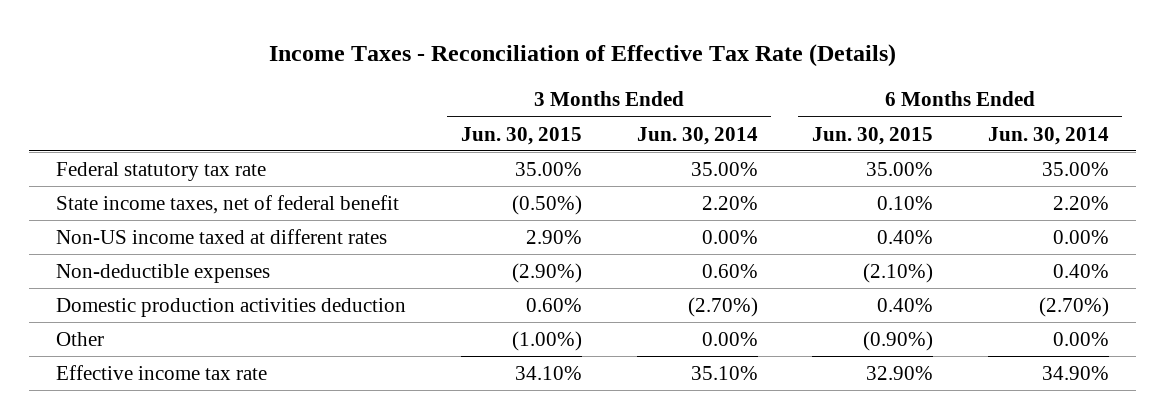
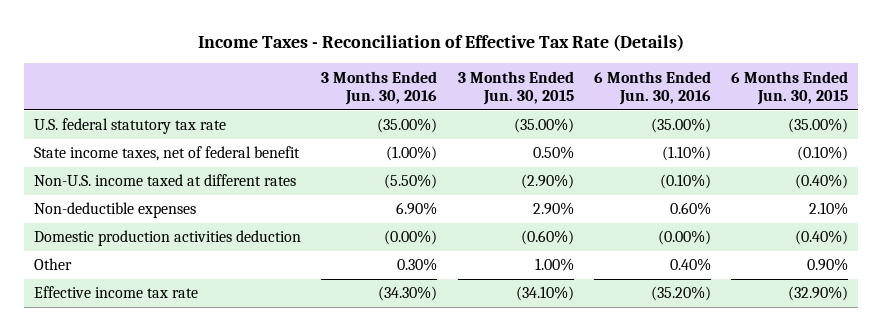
[636,126,758,145] Jun. 30, 2014 -> none
[987,126,1109,145] Jun. 30, 2014 -> none
none -> [321,70,438,105] 3 Months Ended Jun. 30, 2016
none -> [593,70,711,105] 6 Months Ended Jun. 30, 2016
[56,161,267,181] Federal statutory tax rate -> [33,118,226,135] U.S. federal statutory tax rate
[514,161,582,176] 35.00% -> [513,118,574,134] (35.00%)
[866,161,934,176] 35.00% -> [788,118,849,134] (35.00%)
[511,194,582,215] (0.50%) -> [532,146,574,160] 0.50%
[877,195,934,210] 0.10% -> [797,146,849,162] (0.10%)
[56,228,388,244] Non-US income taxed at different rates -> [33,174,296,187] Non-U.S. income taxed at different rates
[525,229,582,244] 2.90% -> [520,174,574,190] (2.90%)
[877,229,934,244] 0.40% -> [795,174,849,190] (0.40%)
[511,262,582,283] (2.90%) -> [532,202,574,216] 2.90%
[863,262,934,283] (2.10%) -> [809,202,849,216] 2.10%
[525,297,582,312] 0.60% -> [520,230,574,246] (0.60%)
[877,297,934,312] 0.40% -> [795,230,849,246] (0.40%)
[511,330,582,351] (1.00%) -> [534,258,574,272] 1.00%
[863,330,934,351] (0.90%) -> [807,258,849,272] 0.90%
[514,365,582,380] 34.10% -> [515,286,574,302] (34.10%)
[866,365,934,380] 32.90% -> [788,286,849,302] (32.90%)

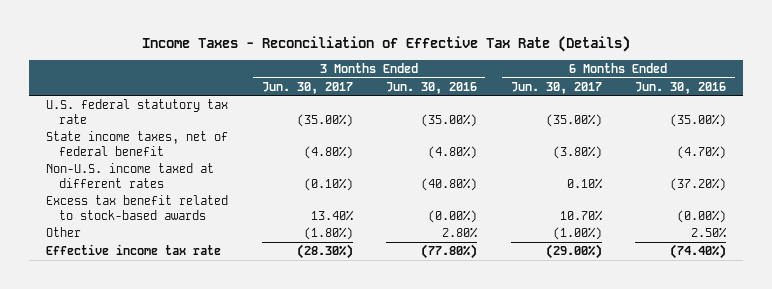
[457,70,574,105] 3 Months Ended Jun. 30, 2015 -> none
[731,70,849,105] 6 Months Ended Jun. 30, 2015 -> none
none -> [261,81,353,94] Jun. 30, 2017
none -> [510,81,602,94] Jun. 30, 2017
[33,202,196,219] Non-deductible expenses -> none
[33,230,301,247] Domestic production activities deduction -> none
[386,146,438,162] (1.00%) -> [428,145,478,159] (4.80%)
[661,146,711,162] (1.10%) -> [677,145,727,159] (4.70%)
[384,174,438,190] (5.50%) -> [421,177,478,191] (40.80%)
[659,174,711,190] (0.10%) -> [670,177,727,191] (37.20%)
none -> [46,195,229,220] Excess tax benefit related to stock-based awards
[397,258,438,272] 0.30% -> [442,227,479,239] 2.80%
[669,258,711,272] 0.40% -> [691,227,728,239] 2.50%
[378,286,438,302] (34.30%) -> [421,244,478,260] (77.80%)
[650,286,711,302] (35.20%) -> [670,244,727,260] (74.40%)

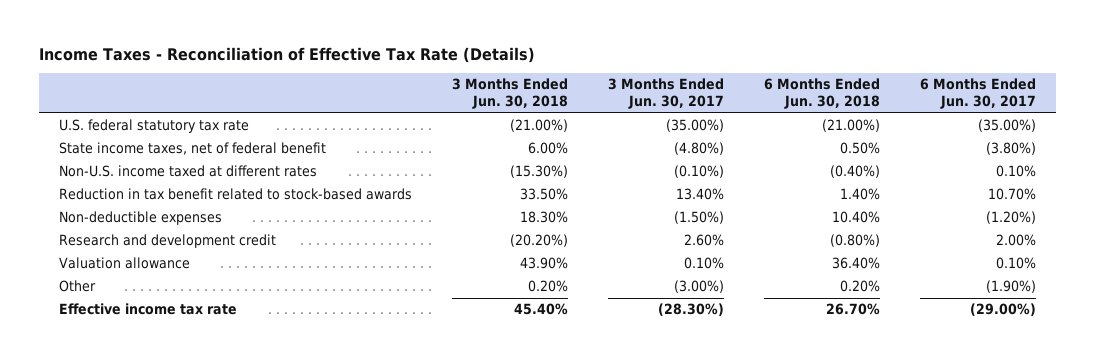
[386,81,478,94] Jun. 30, 2016 -> none
[635,81,727,94] Jun. 30, 2016 -> none
none -> [452,78,569,110] 3 Months Ended Jun. 30, 2018
none -> [764,78,881,110] 6 Months Ended Jun. 30, 2018
[46,195,229,220] Excess tax benefit related to stock-based awards -> [59,188,413,201] Reduction in tax benefit related to stock-based awards
none -> [59,211,223,226] Non-deductible expenses
none -> [59,234,277,249] Research and development credit
none -> [59,257,191,270] Valuation allowance
[303,227,353,241] (1.80%) -> [674,280,725,294] (3.00%)
[552,227,602,241] (1.00%) -> [986,280,1037,294] (1.90%)

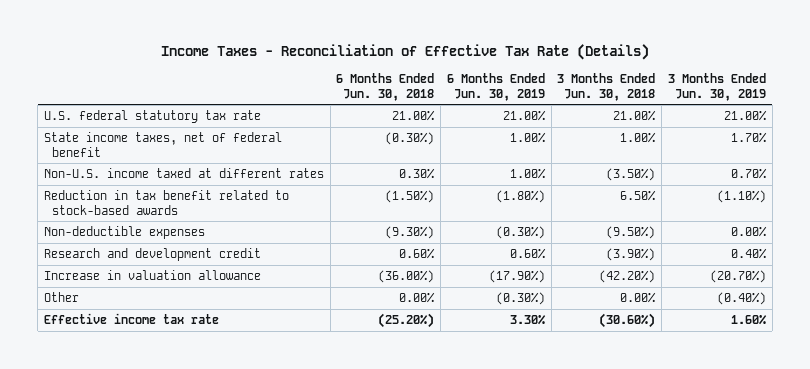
[608,78,725,110] 3 Months Ended Jun. 30, 2017 -> none
[920,78,1037,110] 6 Months Ended Jun. 30, 2017 -> none
none -> [446,73,545,101] 6 Months Ended Jun. 30, 2019
none -> [667,73,766,101] 3 Months Ended Jun. 30, 2019
[510,119,569,133] (21.00%) -> [613,110,657,122] 21.00%
[822,119,881,133] (21.00%) -> [392,110,436,122] 21.00%
[528,142,569,155] 6.00% -> [620,132,657,144] 1.00%
[840,142,881,155] 0.50% -> [385,132,435,146] (0.30%)
[510,165,569,179] (15.30%) -> [606,168,656,182] (3.50%)
[830,165,881,179] (0.40%) -> [399,168,436,180] 0.30%
[520,188,569,201] 33.50% -> [620,190,657,202] 6.50%
[840,188,881,201] 1.40% -> [385,190,435,204] (1.50%)
[520,211,569,224] 18.30% -> [606,226,656,240] (9.50%)
[832,211,881,224] 10.40% -> [385,226,435,240] (9.30%)
[510,234,569,248] (20.20%) -> [606,248,656,262] (3.90%)
[830,234,881,248] (0.80%) -> [399,248,436,260] 0.60%
[59,257,191,270] Valuation allowance -> [43,270,261,281] Increase in valuation allowance
[520,257,569,270] 43.90% -> [599,270,656,284] (42.20%)
[832,257,881,270] 36.40% -> [378,270,435,284] (36.00%)
[528,280,569,293] 0.20% -> [620,292,657,304] 0.00%
[840,280,881,293] 0.20% -> [399,292,436,304] 0.00%
[514,303,569,316] 45.40% -> [599,313,656,329] (30.60%)
[826,303,881,316] 26.70% -> [378,313,435,329] (25.20%)

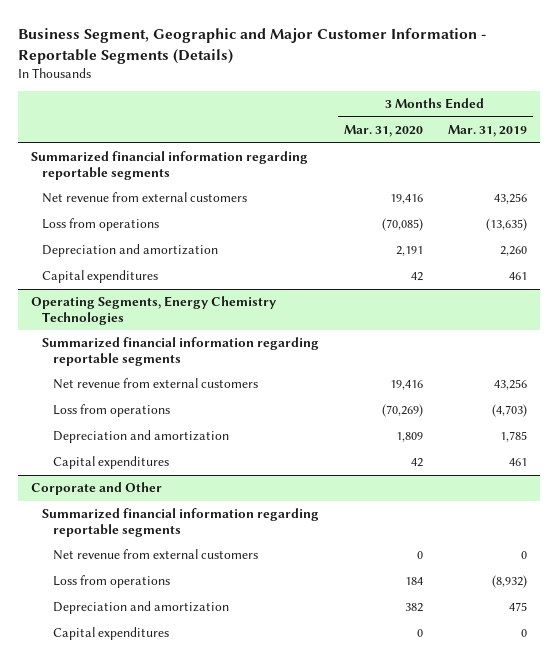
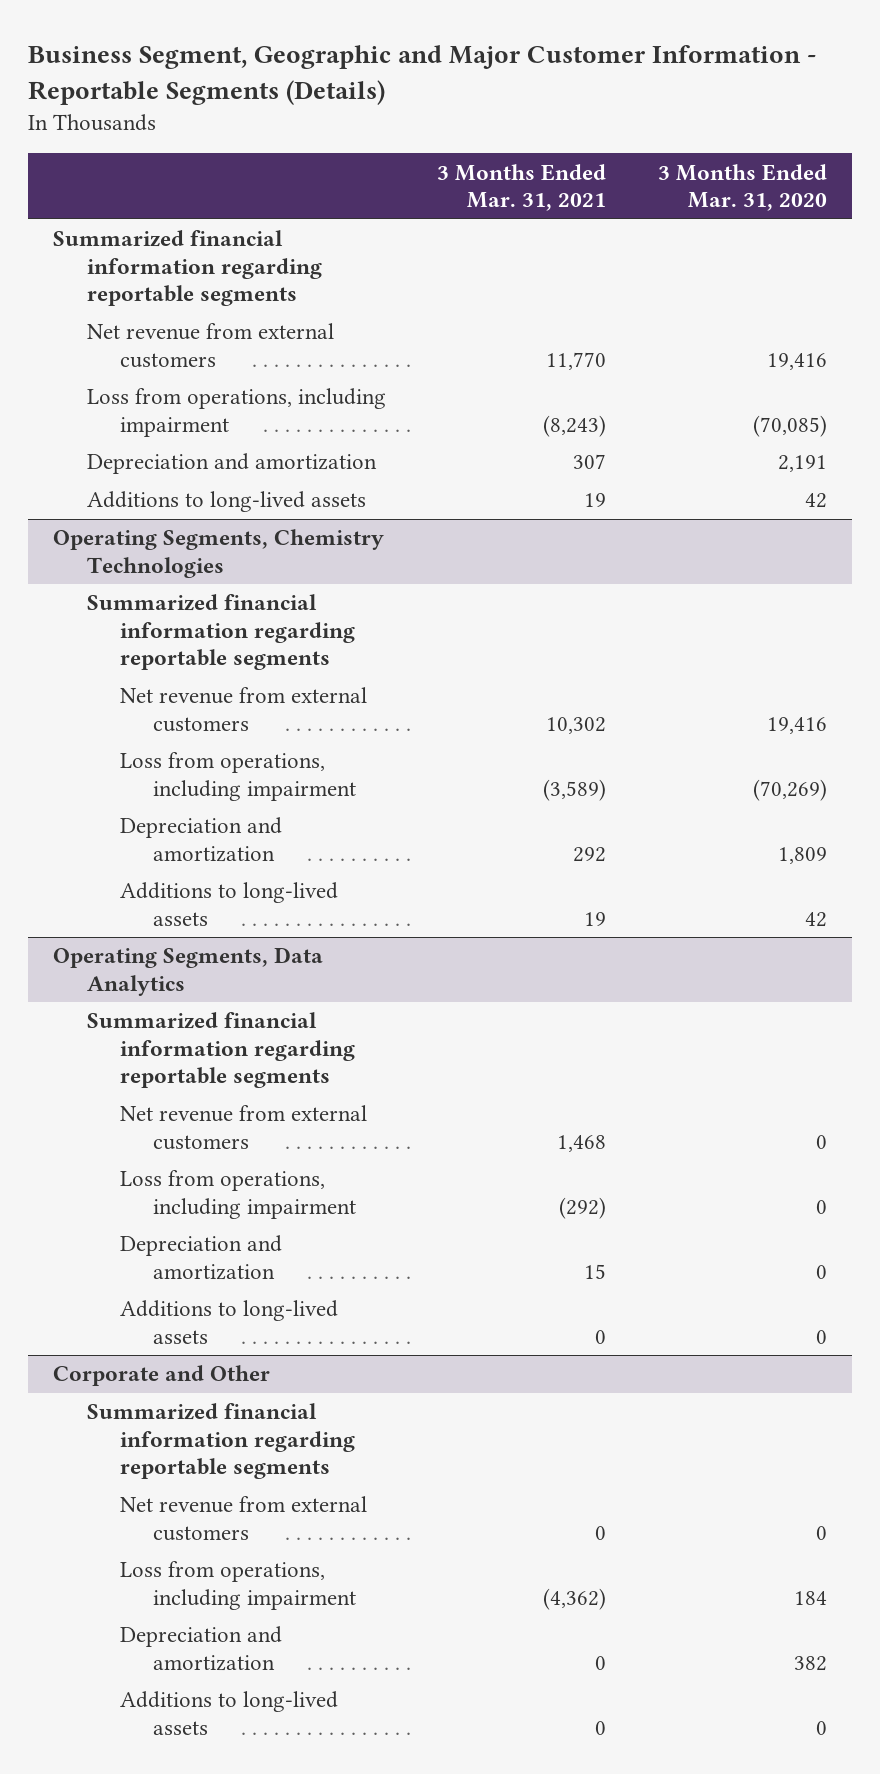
[448,125,528,138] Mar. 31, 2019 -> none
none -> [437,163,607,212] 3 Months Ended Mar. 31, 2021
[41,218,159,232] Loss from operations -> [86,388,386,437] Loss from operations, including impairment
[41,270,158,284] Capital expenditures -> none
none -> [86,491,366,513] Additions to long-lived assets
[30,296,276,325] Operating Segments, Energy Chemistry Technologies -> [53,529,385,578] Operating Segments, Chemistry Technologies
[53,404,171,418] Loss from operations -> [119,752,357,801] Loss from operations, including impairment
[53,456,170,470] Capital expenditures -> none
none -> [119,882,338,926] Additions to long-lived assets
none -> [53,947,324,996] Operating Segments, Data Analytics
none -> [86,1012,355,1089] Summarized financial information regarding reportable segments
none -> [119,1105,367,1150] Net revenue from external customers
none -> [119,1170,357,1219] Loss from operations, including impairment
none -> [119,1235,282,1280] Depreciation and amortization
none -> [119,1300,338,1344] Additions to long-lived assets
[53,575,171,589] Loss from operations -> [119,1561,357,1610] Loss from operations, including impairment
[53,627,170,641] Capital expenditures -> none
none -> [119,1691,338,1735] Additions to long-lived assets

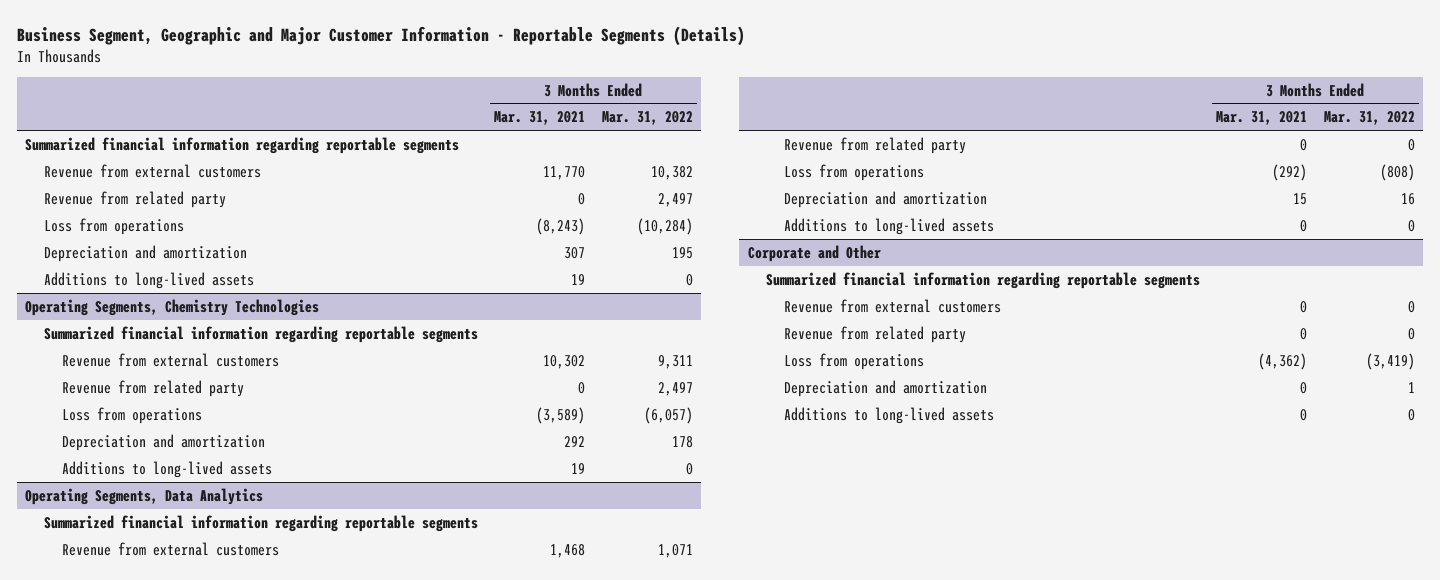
[657,163,827,212] 3 Months Ended Mar. 31, 2020 -> none
none -> [601,111,693,126] Mar. 31, 2022
[86,323,334,368] Net revenue from external customers -> [43,163,261,178] Revenue from external customers
none -> [43,190,226,208] Revenue from related party
[86,388,386,437] Loss from operations, including impairment -> [43,217,184,235] Loss from operations
[119,687,367,732] Net revenue from external customers -> [62,352,280,367] Revenue from external customers
none -> [62,379,245,397] Revenue from related party
[119,752,357,801] Loss from operations, including impairment -> [62,406,203,424] Loss from operations
[119,1105,367,1150] Net revenue from external customers -> [62,541,280,556] Revenue from external customers
none -> [784,136,967,154] Revenue from related party
[119,1170,357,1219] Loss from operations, including impairment -> [784,163,925,181] Loss from operations
[119,1496,367,1541] Net revenue from external customers -> [784,298,1002,313] Revenue from external customers
none -> [784,325,967,343] Revenue from related party
[119,1561,357,1610] Loss from operations, including impairment -> [784,352,925,370] Loss from operations

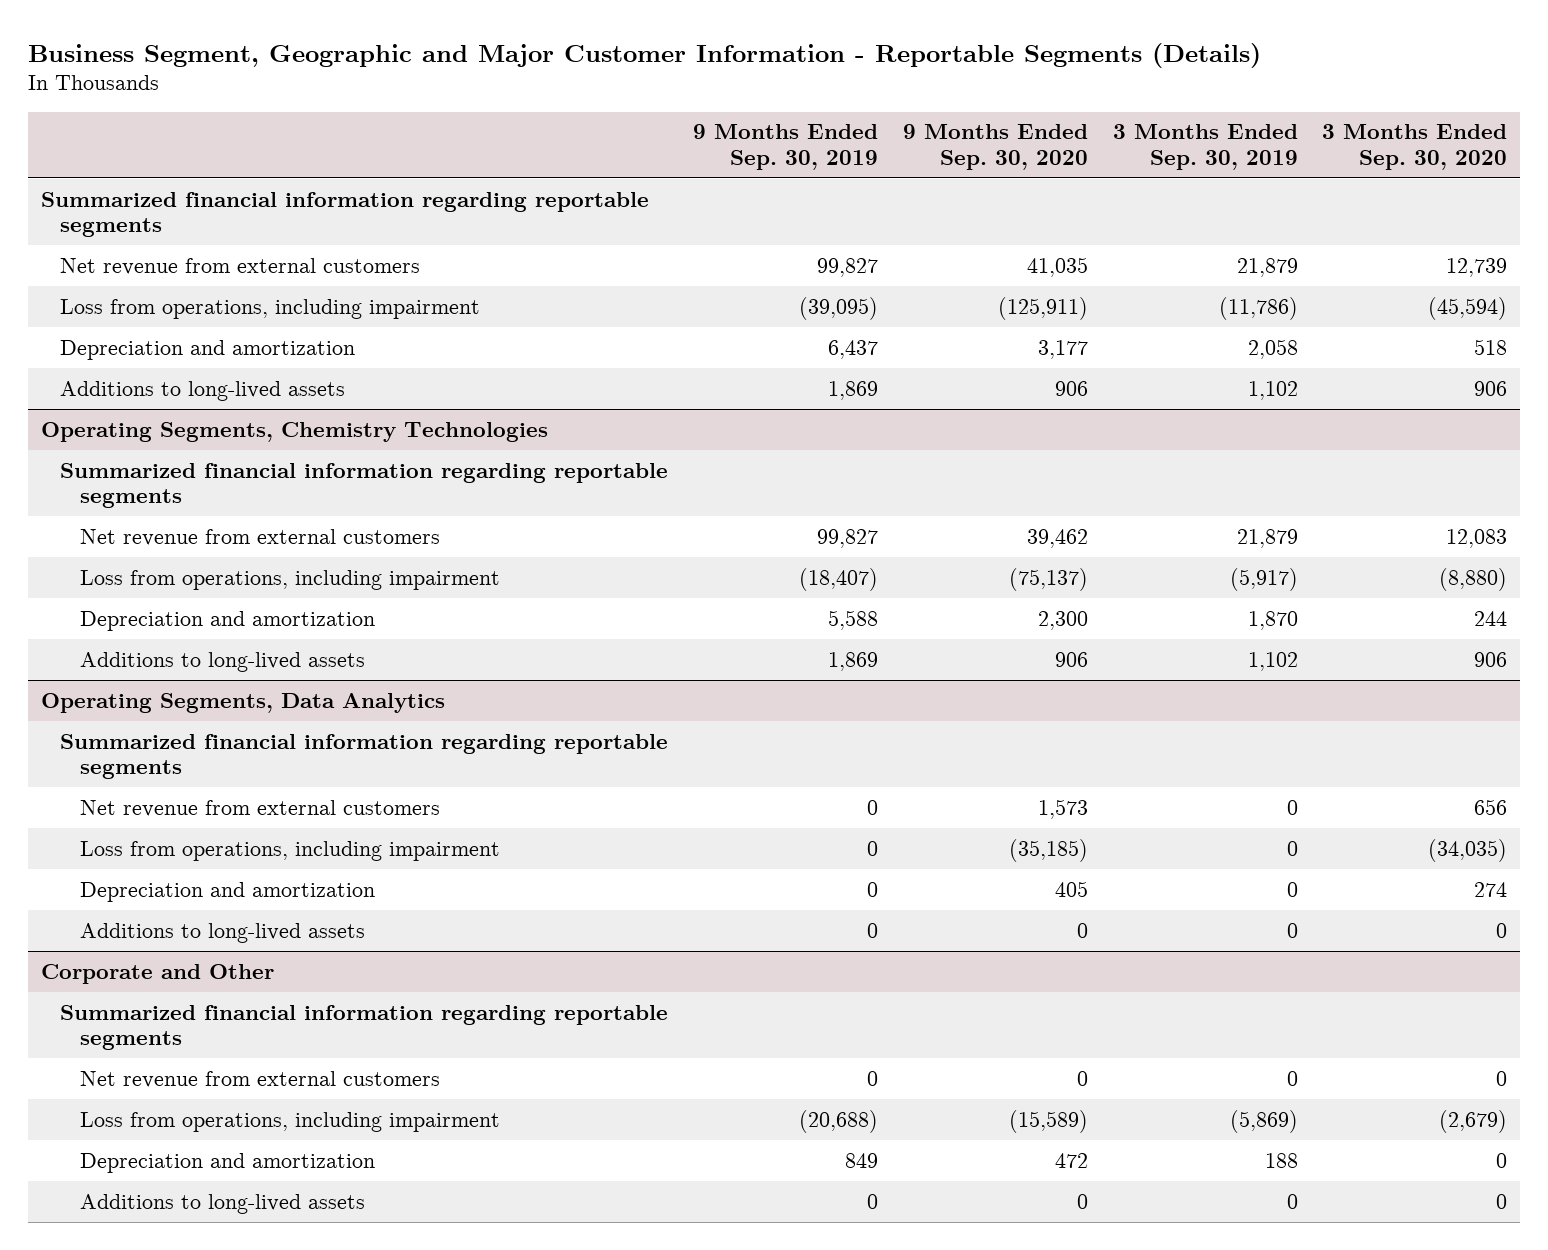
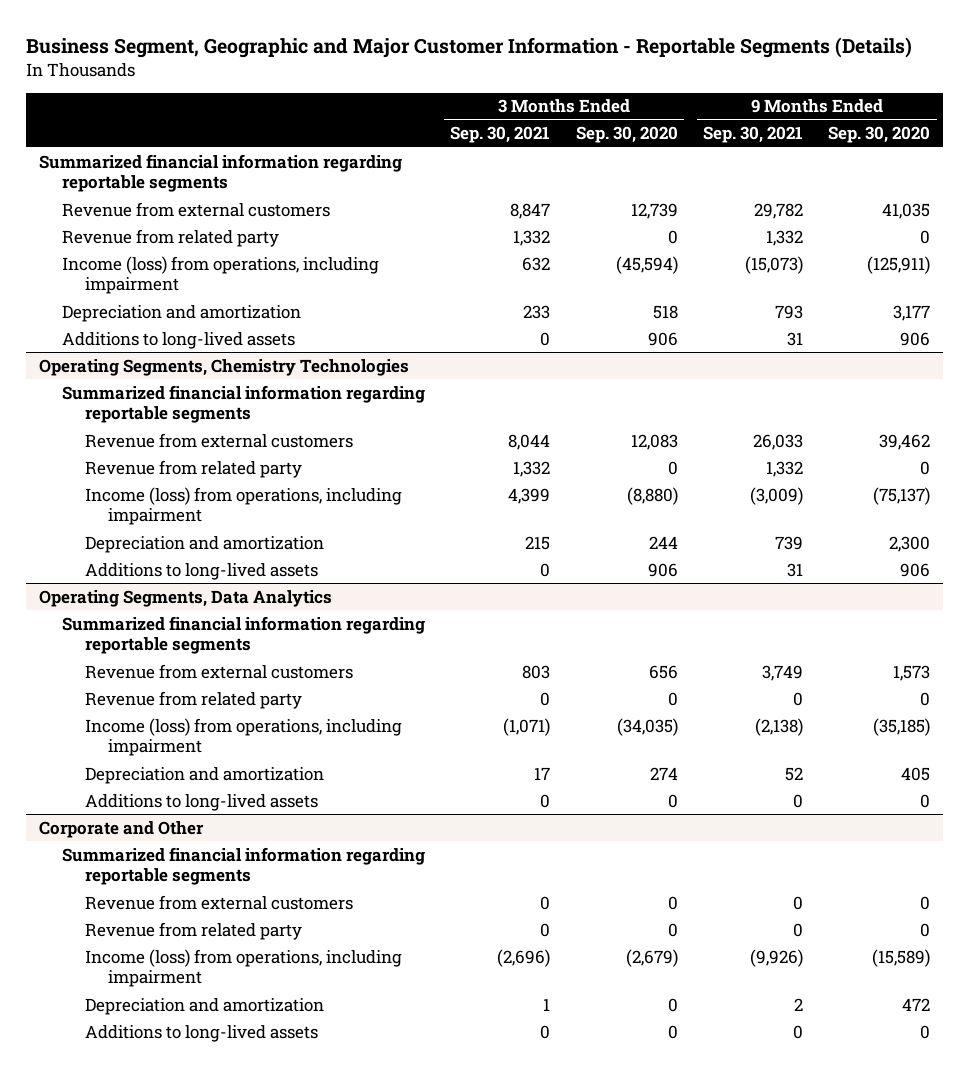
[693,124,879,170] 9 Months Ended Sep. 30, 2019 -> none
[1112,124,1298,170] 3 Months Ended Sep. 30, 2019 -> none
none -> [450,126,551,144] Sep. 30, 2021
none -> [702,126,803,144] Sep. 30, 2021
[60,257,421,275] Net revenue from external customers -> [61,201,330,217] Revenue from external customers
none -> [61,228,279,247] Revenue from related party
[60,298,481,319] Loss from operations, including impairment -> [61,255,379,295] Income (loss) from operations, including impairment
[79,528,440,546] Net revenue from external customers -> [84,432,353,448] Revenue from external customers
none -> [84,459,302,478] Revenue from related party
[79,569,500,590] Loss from operations, including impairment -> [84,486,402,526] Income (loss) from operations, including impairment
[79,799,440,817] Net revenue from external customers -> [84,663,353,679] Revenue from external customers
none -> [84,690,302,709] Revenue from related party
[79,840,500,861] Loss from operations, including impairment -> [84,717,402,757] Income (loss) from operations, including impairment
[79,1070,440,1088] Net revenue from external customers -> [84,894,353,910] Revenue from external customers
none -> [84,921,302,940] Revenue from related party
[79,1111,500,1132] Loss from operations, including impairment -> [84,948,402,988] Income (loss) from operations, including impairment

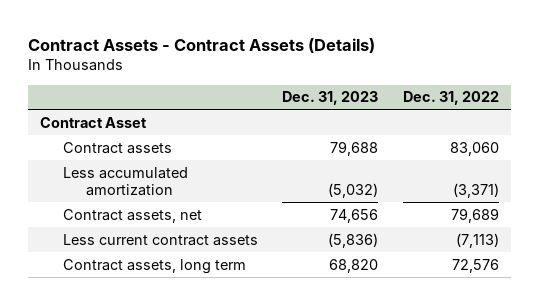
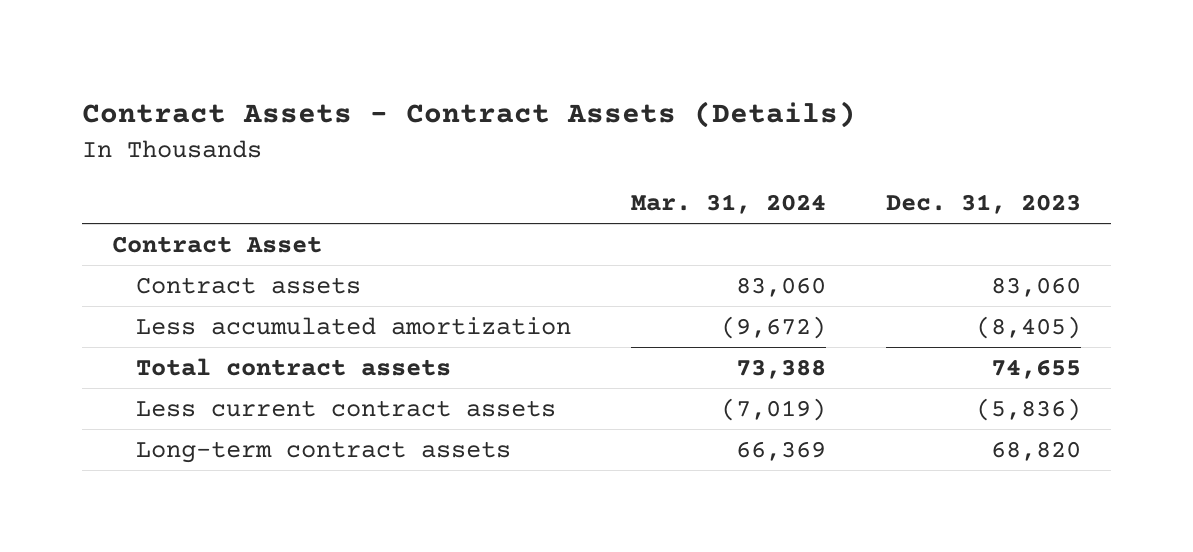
[402,91,499,106] Dec. 31, 2022 -> none
none -> [630,194,826,215] Mar. 31, 2024
[330,140,379,156] 79,688 -> [991,276,1082,297] 83,060
[328,183,379,199] (5,032) -> [976,315,1082,339] (8,405)
[62,208,202,223] Contract assets, net -> [135,357,451,376] Total contract assets
[330,208,379,223] 74,656 -> [991,358,1082,379] 74,655
[62,258,246,274] Contract assets, long term -> [135,440,511,463] Long-term contract assets

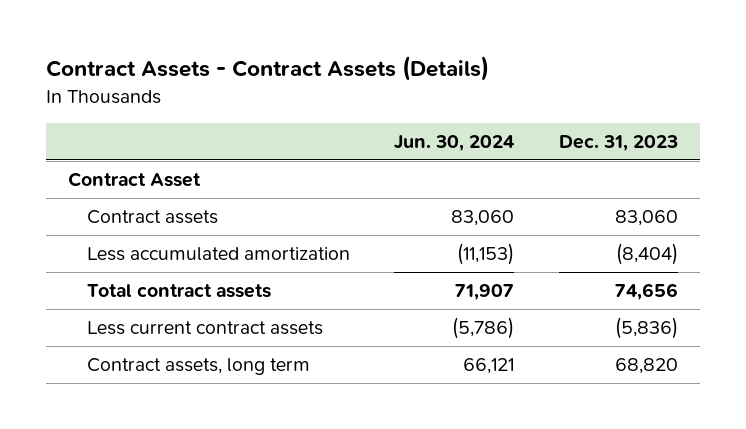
[630,194,826,215] Mar. 31, 2024 -> none
none -> [394,135,516,152] Jun. 30, 2024
[976,315,1082,339] (8,405) -> [615,243,678,266] (8,404)
[991,358,1082,379] 74,655 -> [614,283,678,301] 74,656
[135,440,511,463] Long-term contract assets -> [87,358,311,376] Contract assets, long term

